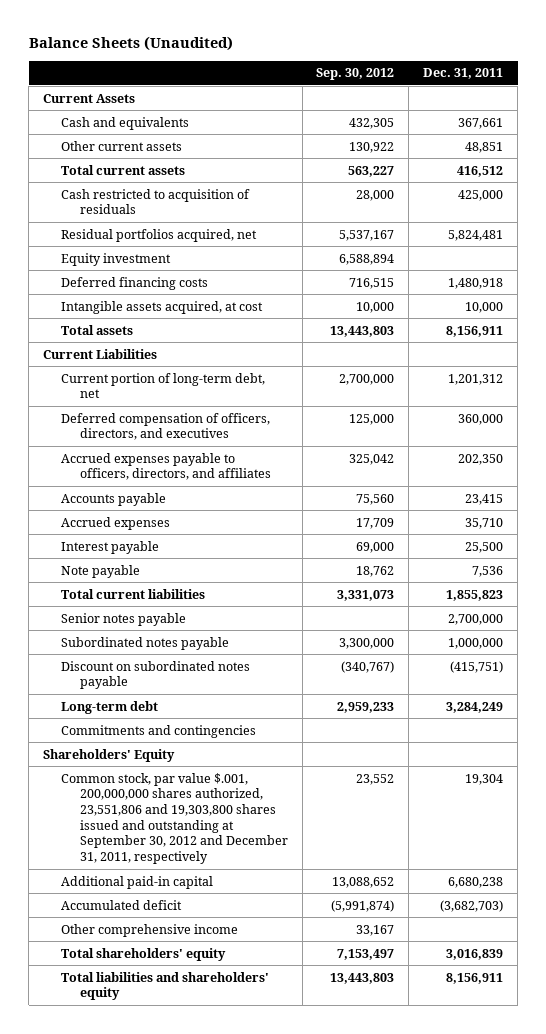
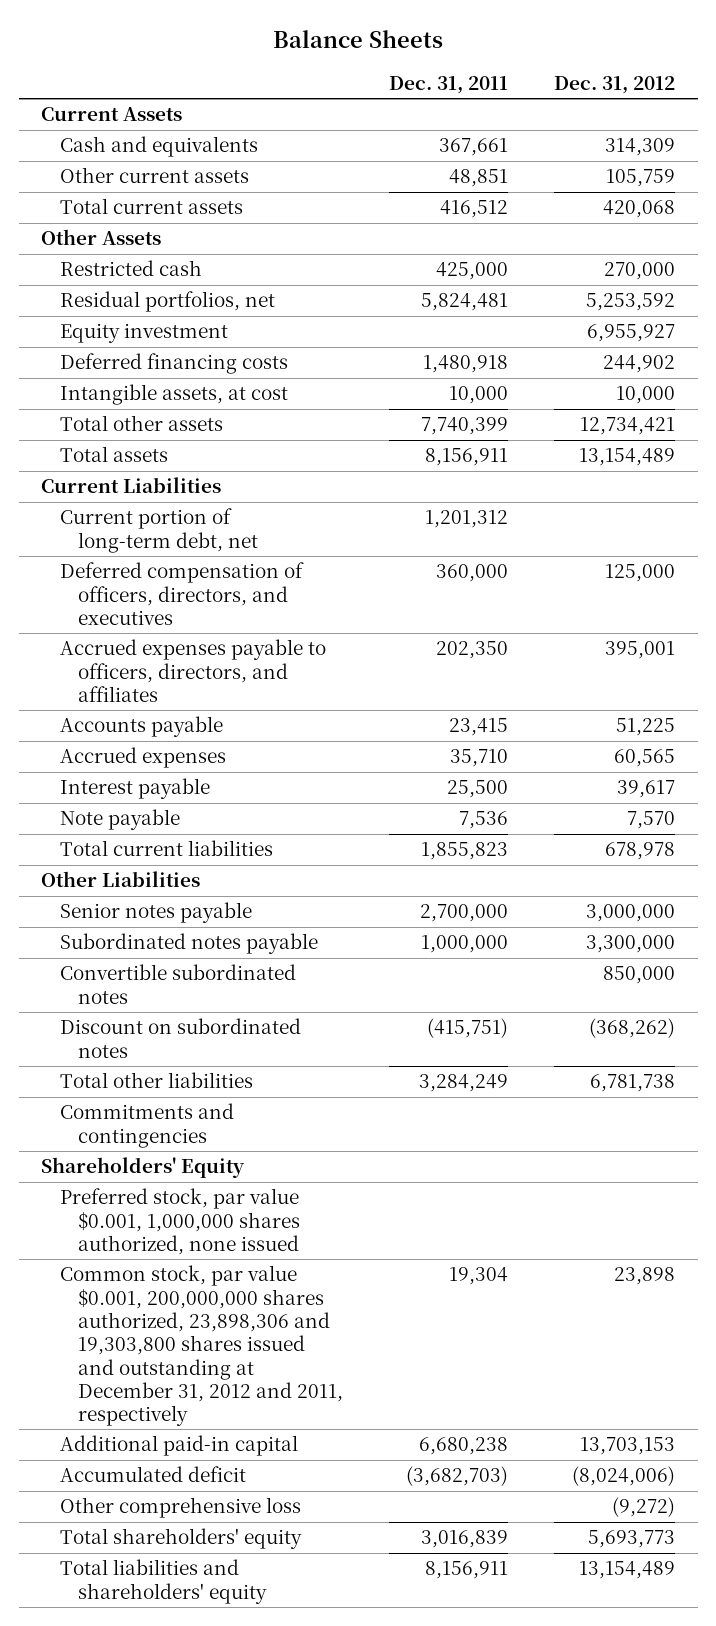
[28,36,233,52] Balance Sheets (Unaudited) -> [273,30,444,49] Balance Sheets
[316,68,395,81] Sep. 30, 2012 -> none
none -> [553,75,675,94] Dec. 31, 2012
none -> [41,229,162,246] Other Assets
[61,188,251,215] Cash restricted to acquisition of residuals -> [59,260,202,277] Restricted cash
[61,228,258,242] Residual portfolios acquired, net -> [59,291,275,313] Residual portfolios, net
[61,300,264,314] Intangible assets acquired, at cost -> [59,384,288,406] Intangible assets, at cost
none -> [59,415,223,432] Total other assets
none -> [41,871,201,888] Other Liabilities
none -> [59,964,296,1004] Convertible subordinated notes
[61,660,251,690] Discount on subordinated notes payable -> [59,1018,301,1058] Discount on subordinated notes
[61,700,159,714] Long-term debt -> [59,1072,253,1089] Total other liabilities
none -> [59,1188,301,1255] Preferred stock, par value $0.001, 1,000,000 shares authorized, none issued
[61,772,288,865] Common stock, par value $.001, 200,000,000 shares authorized, 23,551,806 and 19,303,800 shares issued and outstanding at September 30, 2012 and December 31, 2011, respectively -> [59,1265,344,1427] Common stock, par value $0.001, 200,000,000 shares authorized, 23,898,306 and 19,303,800 shares issued and outstanding at December 31, 2012 and 2011, respectively
[61,923,239,937] Other comprehensive income -> [59,1497,301,1519] Other comprehensive loss

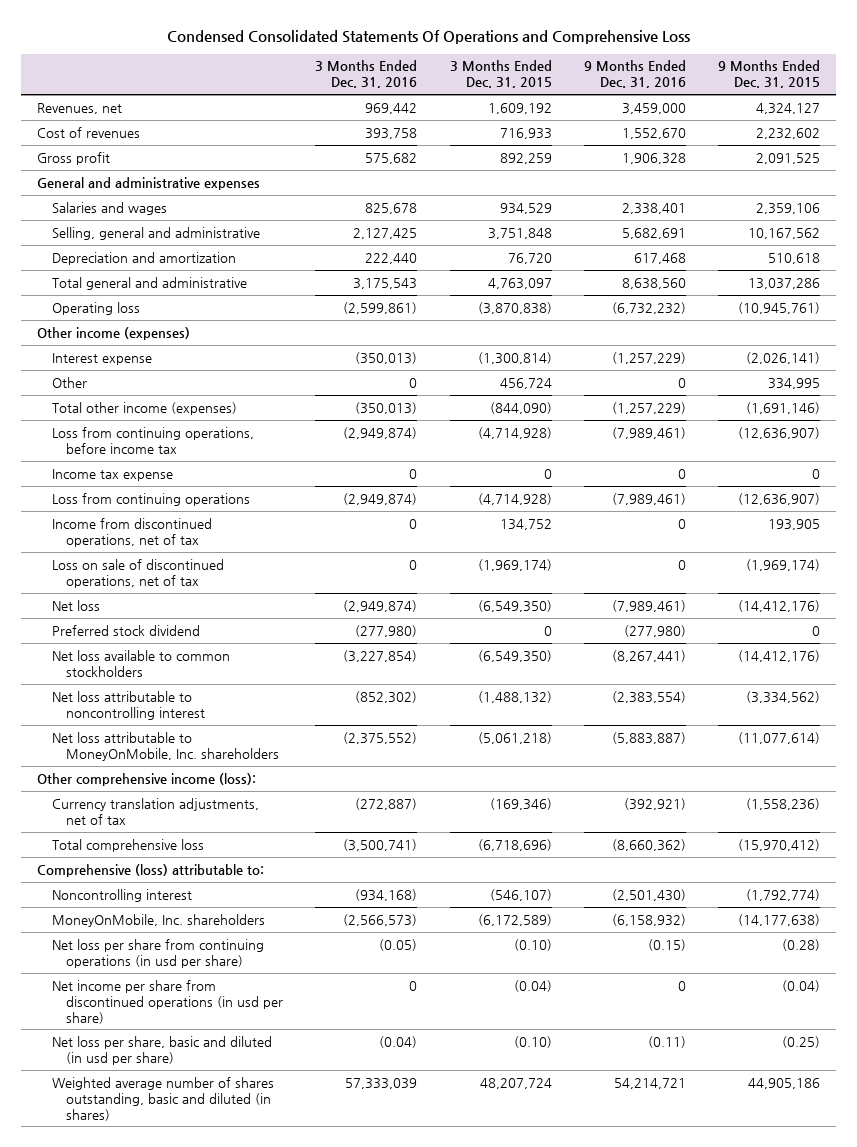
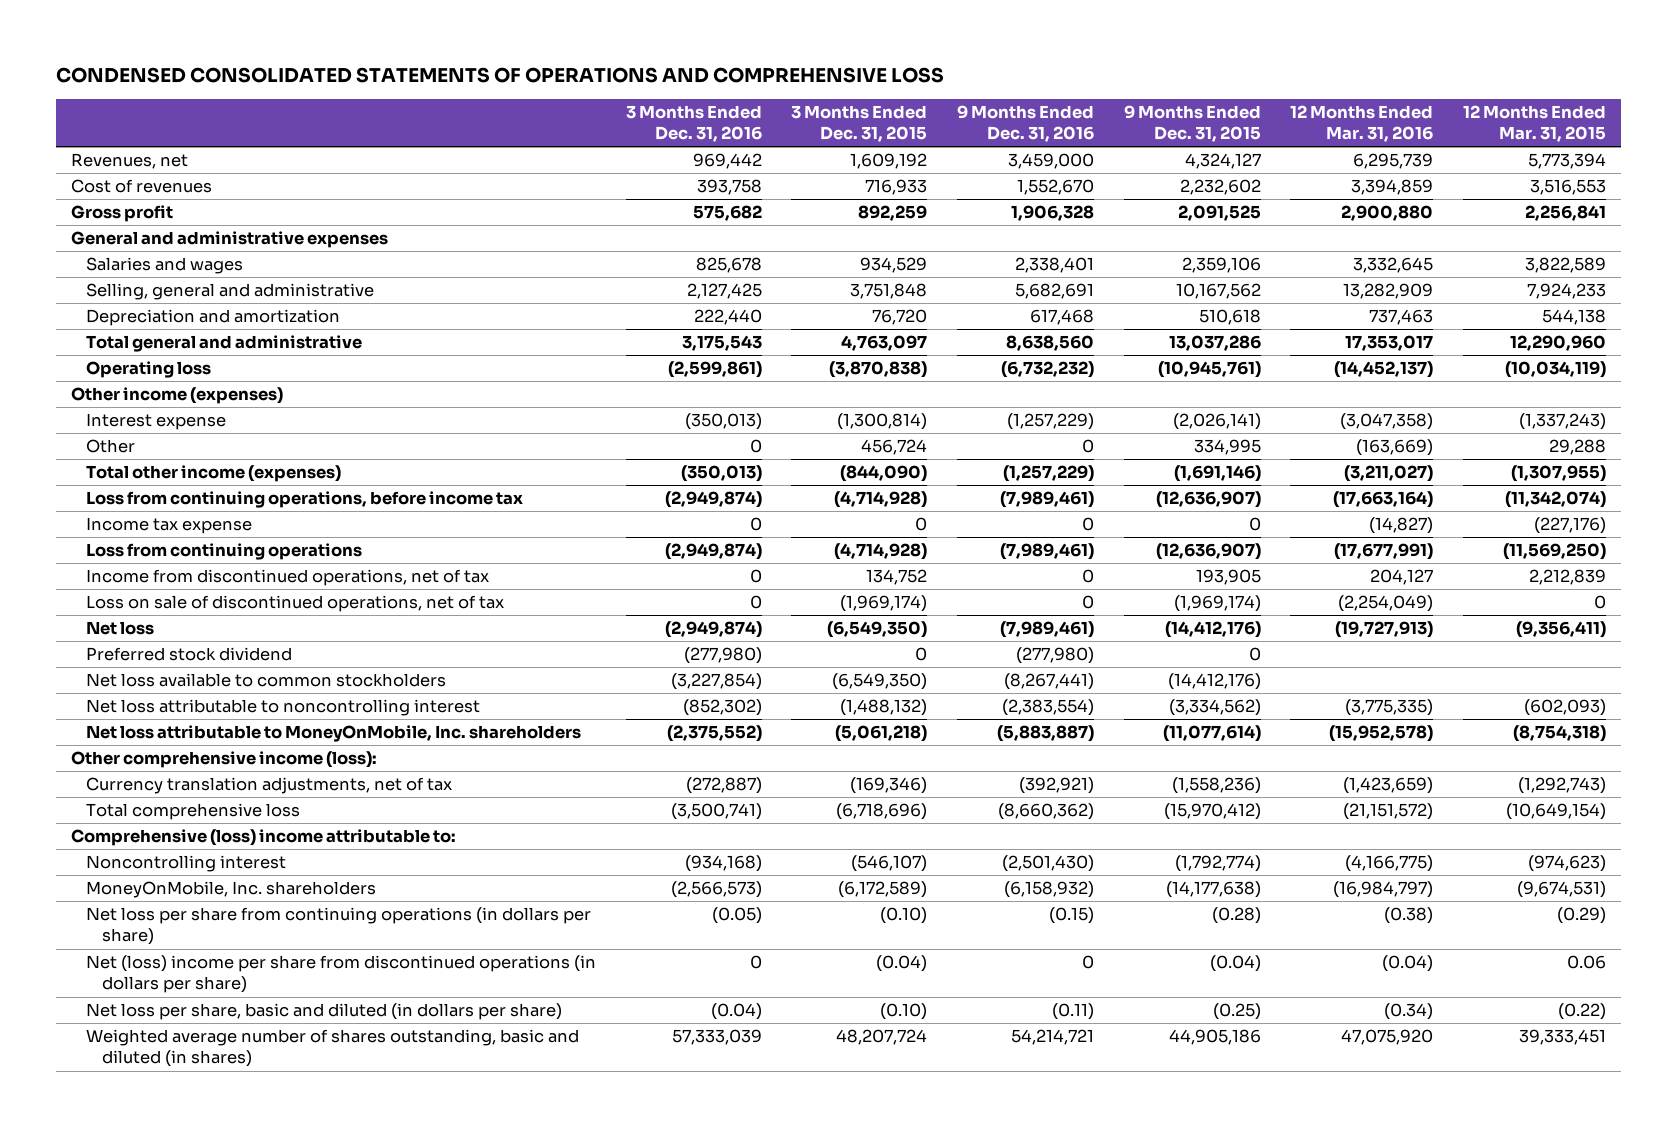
[166,29,690,44] Condensed Consolidated Statements Of Operations and Comprehensive Loss -> [56,67,945,84] CONDENSED CONSOLIDATED STATEMENTS OF OPERATIONS AND COMPREHENSIVE LOSS
none -> [1290,105,1434,143] 12 Months Ended Mar. 31, 2016
none -> [1462,105,1606,143] 12 Months Ended Mar. 31, 2015
[37,863,265,877] Comprehensive (loss) attributable to: -> [70,829,456,847] Comprehensive (loss) income attributable to:
[51,938,264,968] Net loss per share from continuing operations (in usd per share) -> [86,907,592,946] Net loss per share from continuing operations (in dollars per share)
[51,979,284,1024] Net income per share from discontinued operations (in usd per share) -> [86,955,597,994] Net (loss) income per share from discontinued operations (in dollars per share)
[51,1035,272,1065] Net loss per share, basic and diluted (in usd per share) -> [86,1003,563,1021] Net loss per share, basic and diluted (in dollars per share)

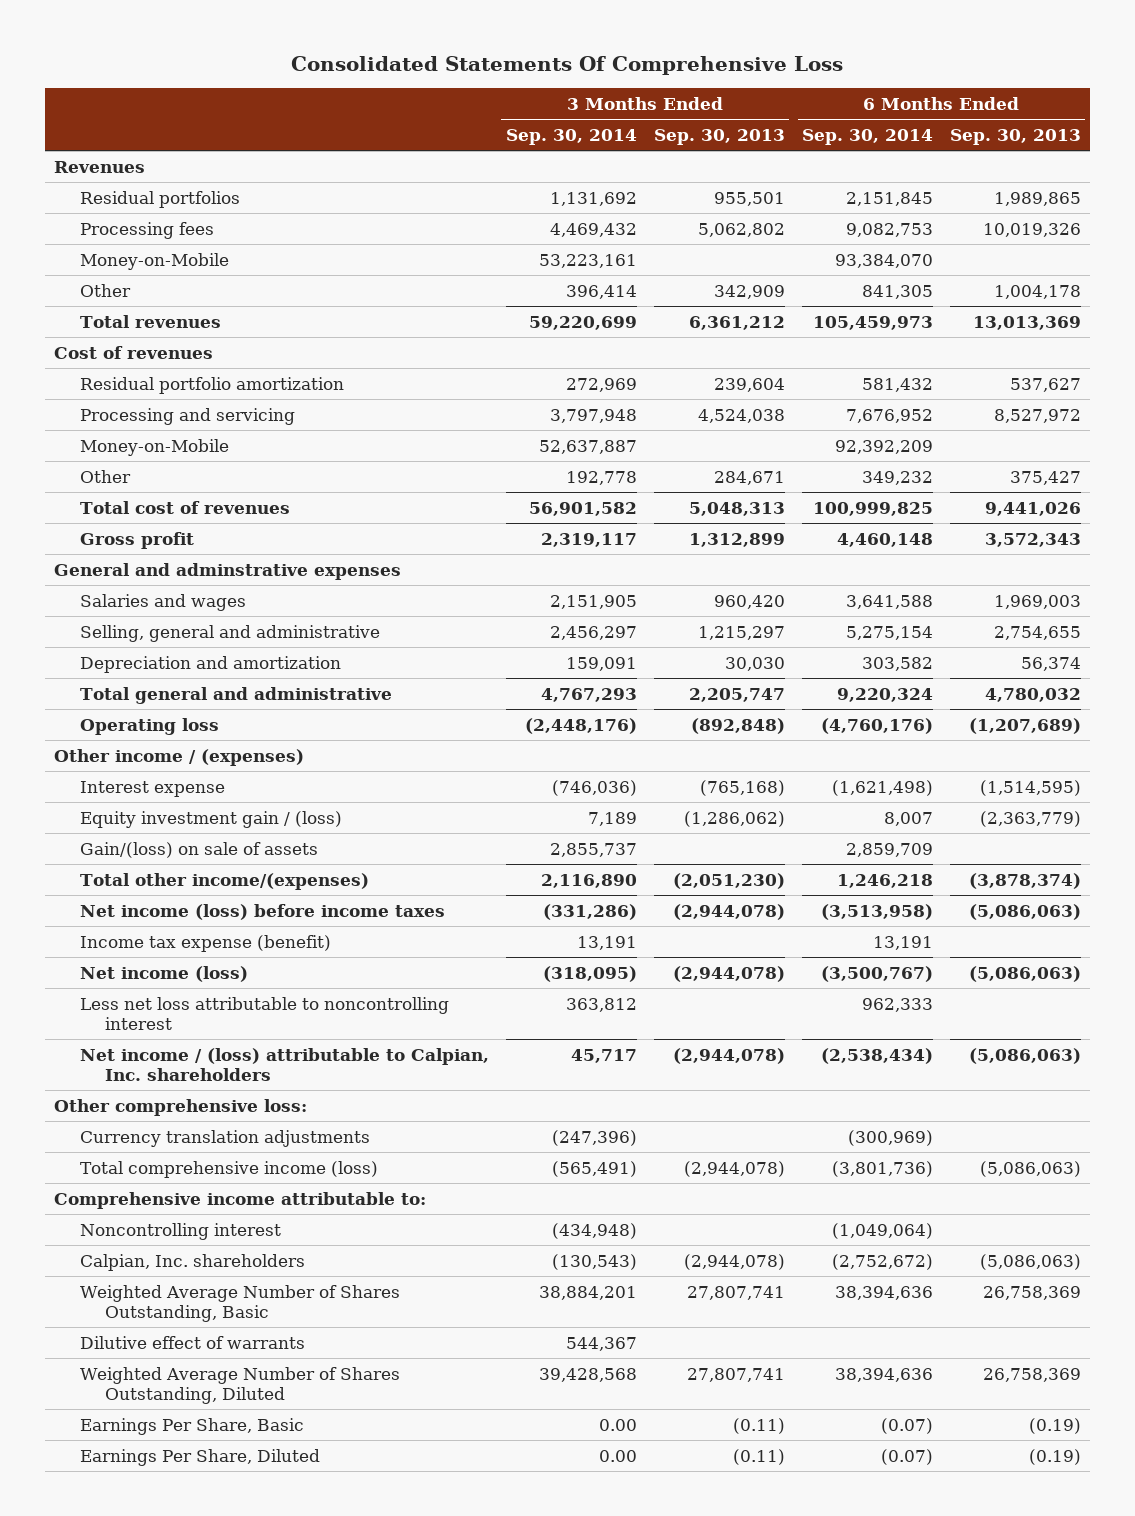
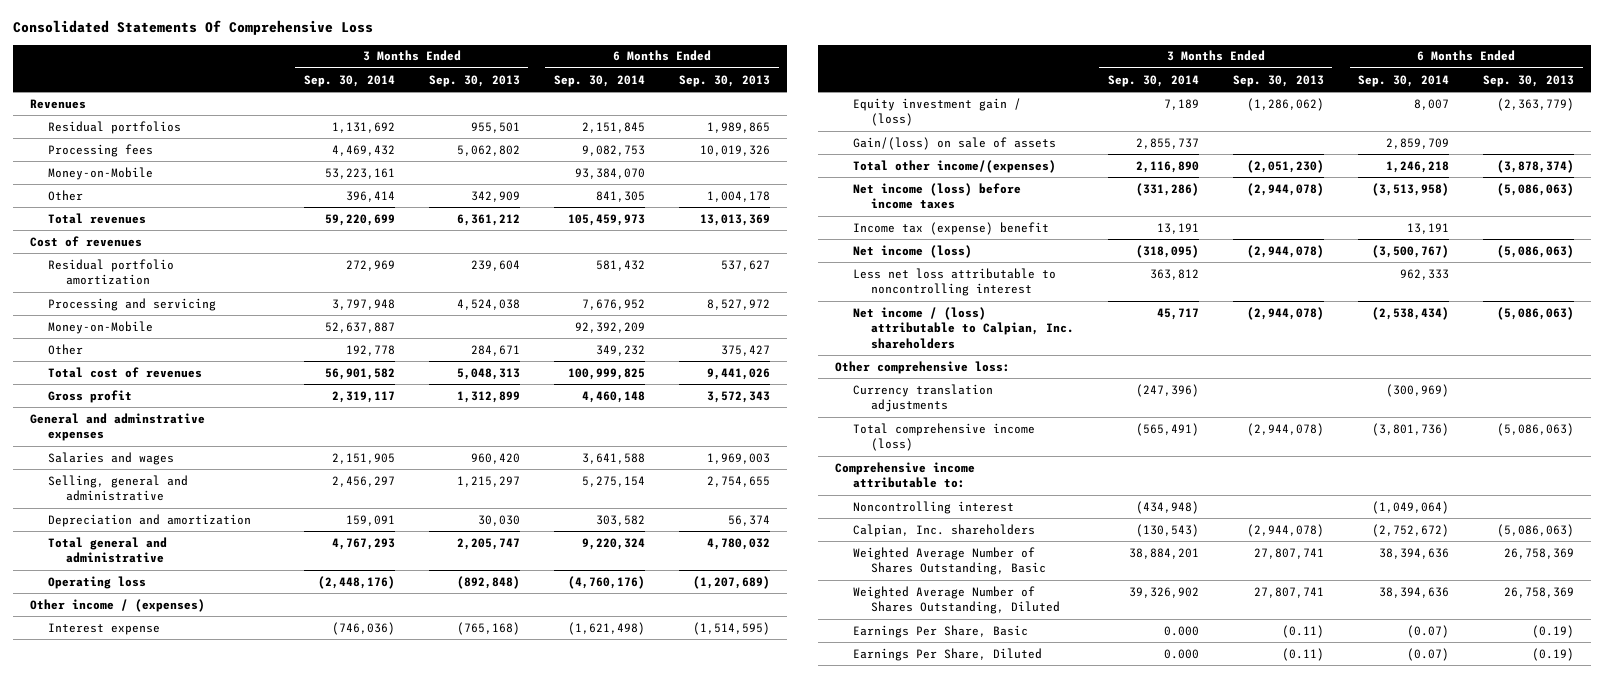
[79,934,331,952] Income tax expense (benefit) -> [852,221,1049,235] Income tax (expense) benefit
[79,1335,305,1349] Dilutive effect of warrants -> none
[538,1367,637,1382] 39,428,568 -> [1128,586,1199,598] 39,326,902
[598,1418,637,1431] 0.00 -> [1163,625,1199,636] 0.000
[598,1449,637,1462] 0.00 -> [1163,648,1199,659] 0.000

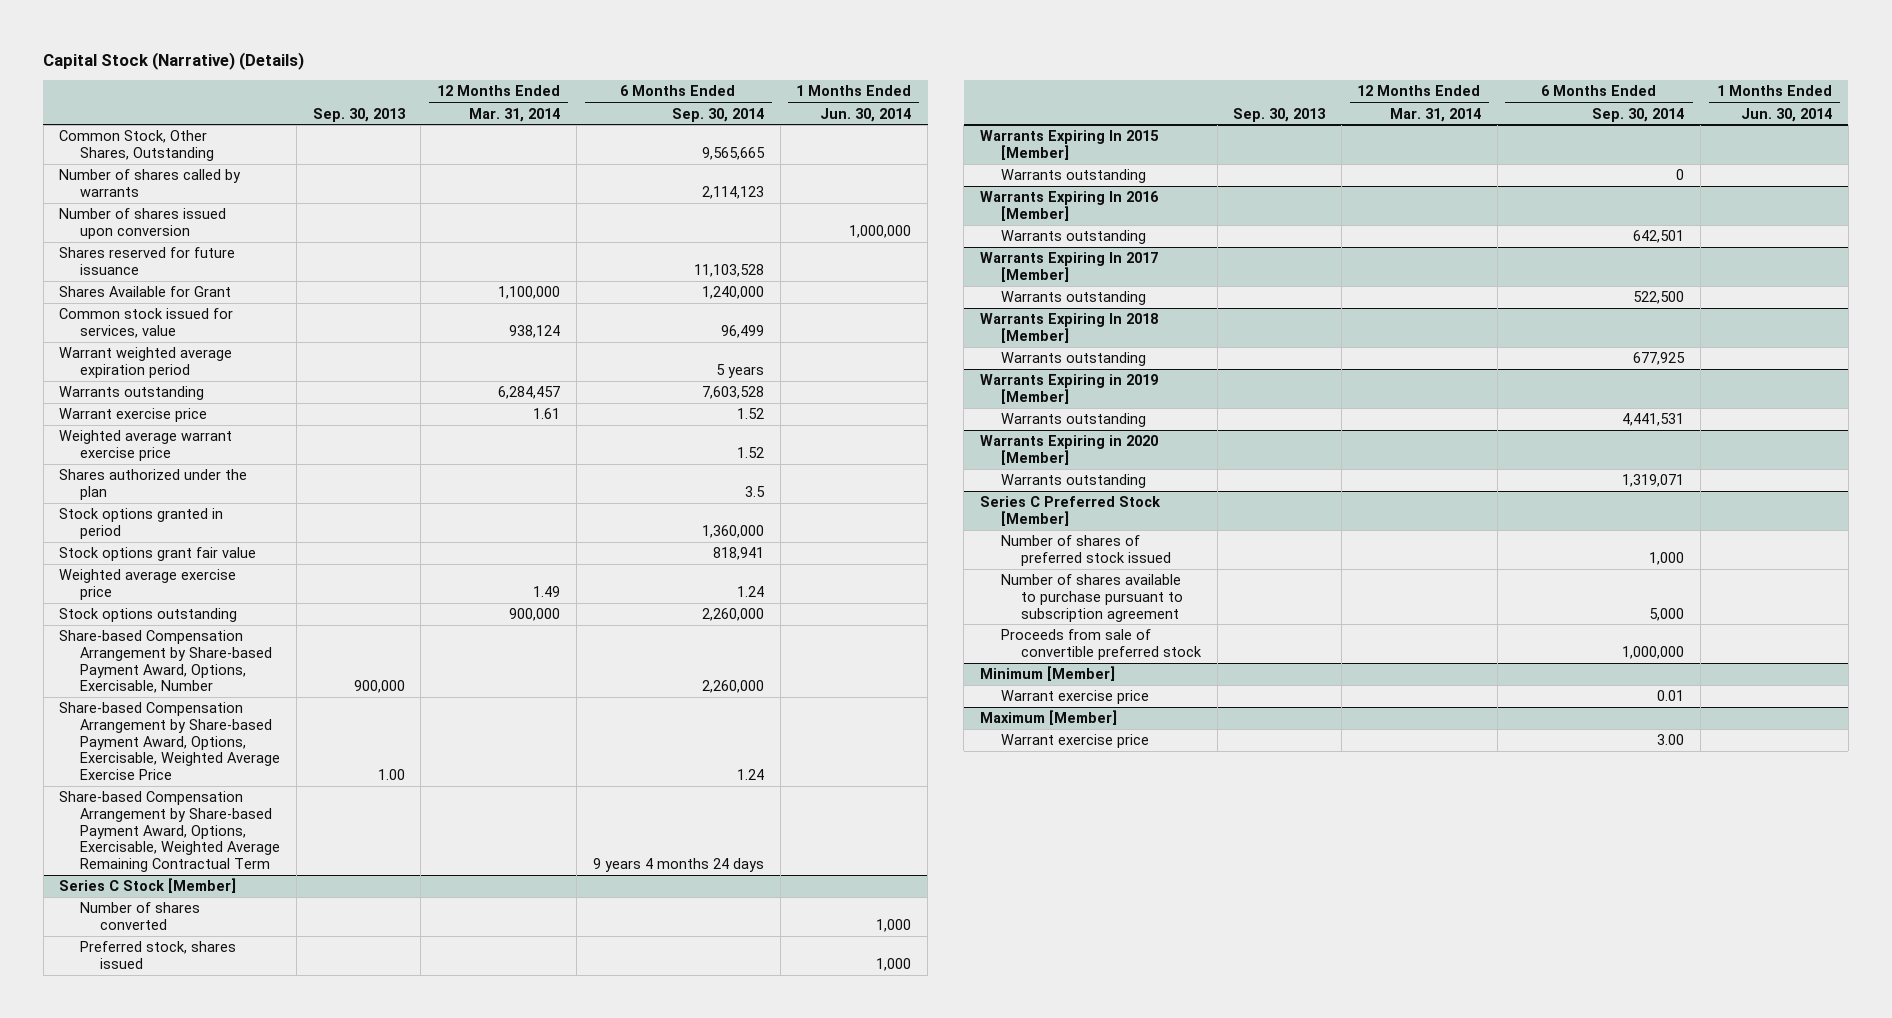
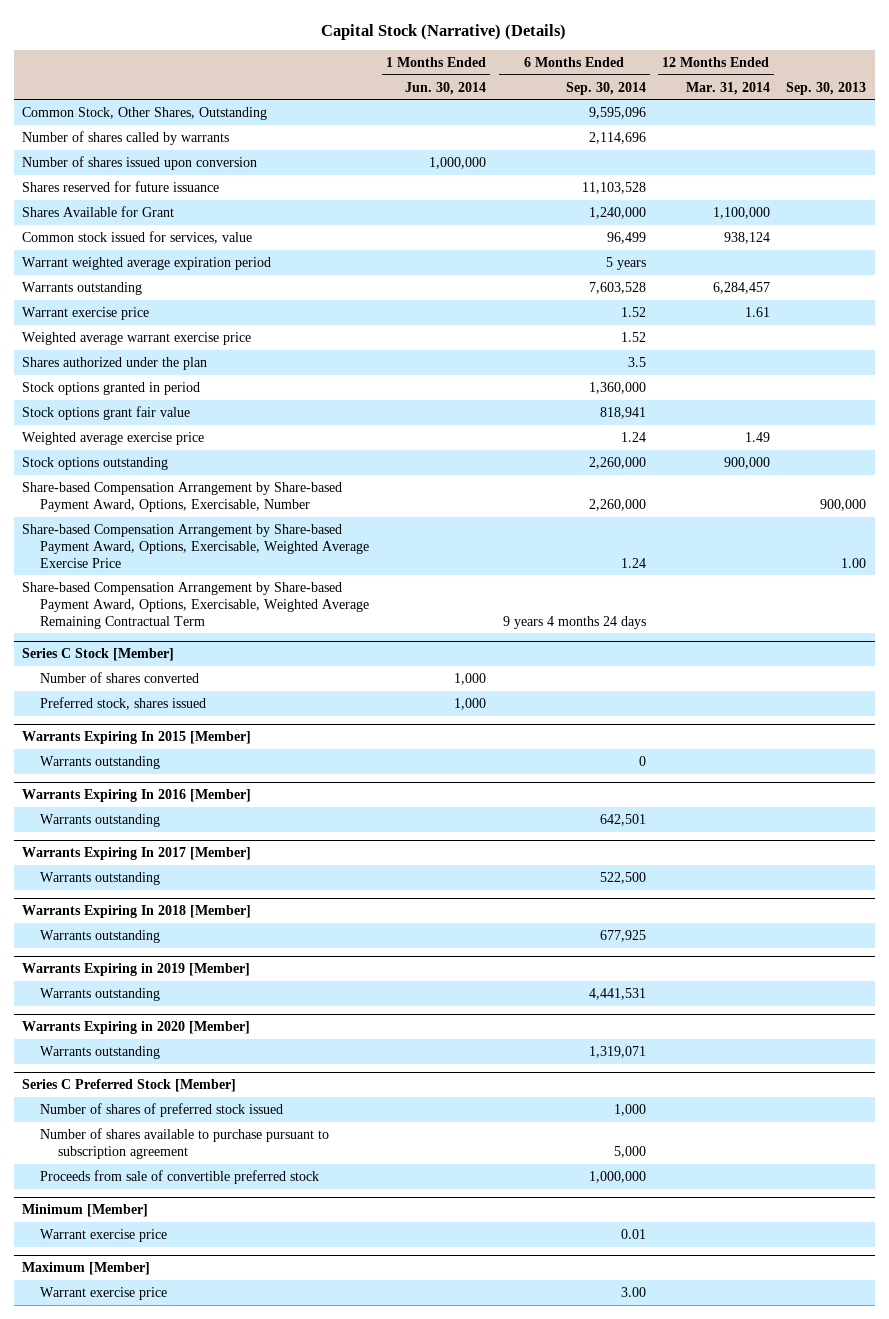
[701,146,765,160] 9,565,665 -> [588,106,646,119] 9,595,096
[701,185,764,199] 2,114,123 -> [588,131,646,144] 2,114,696

